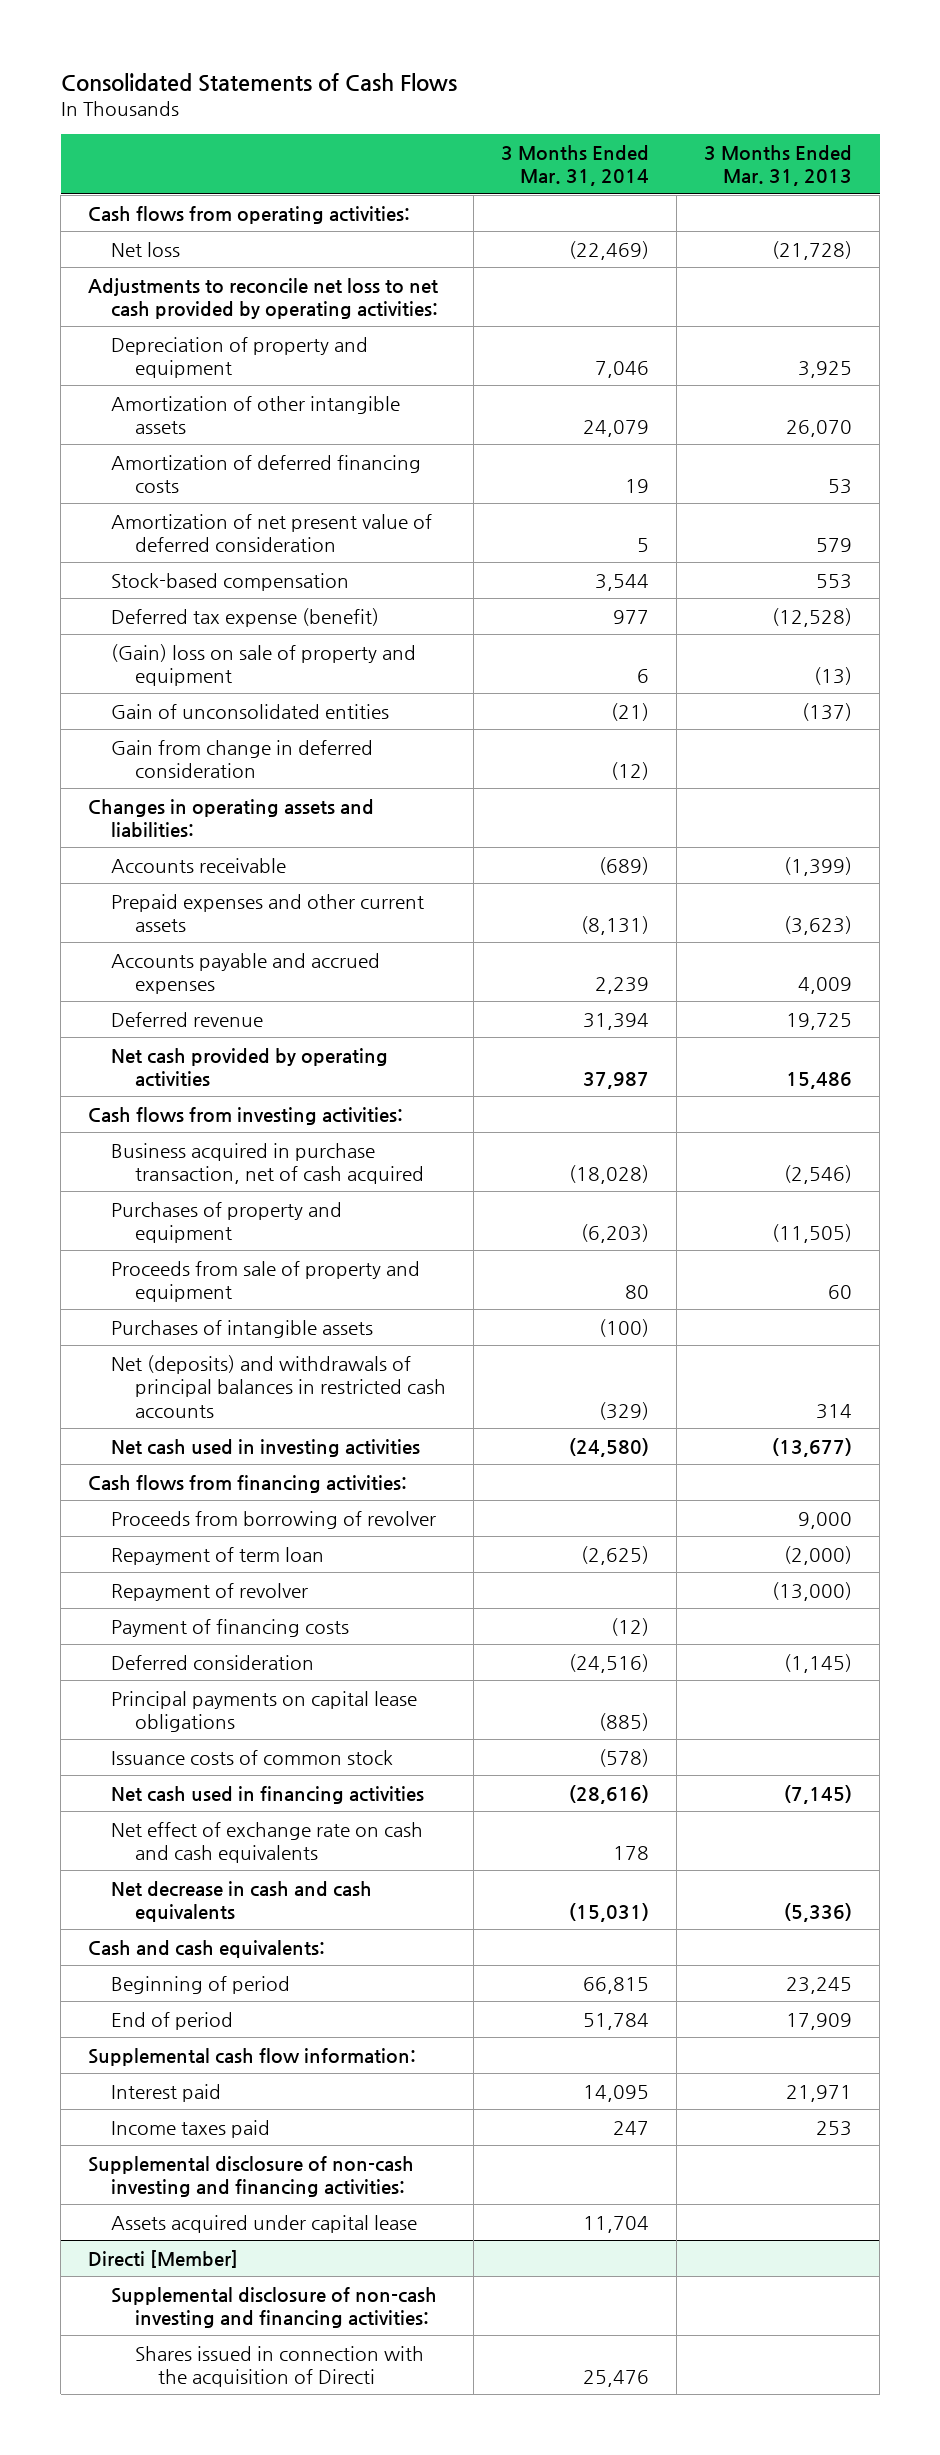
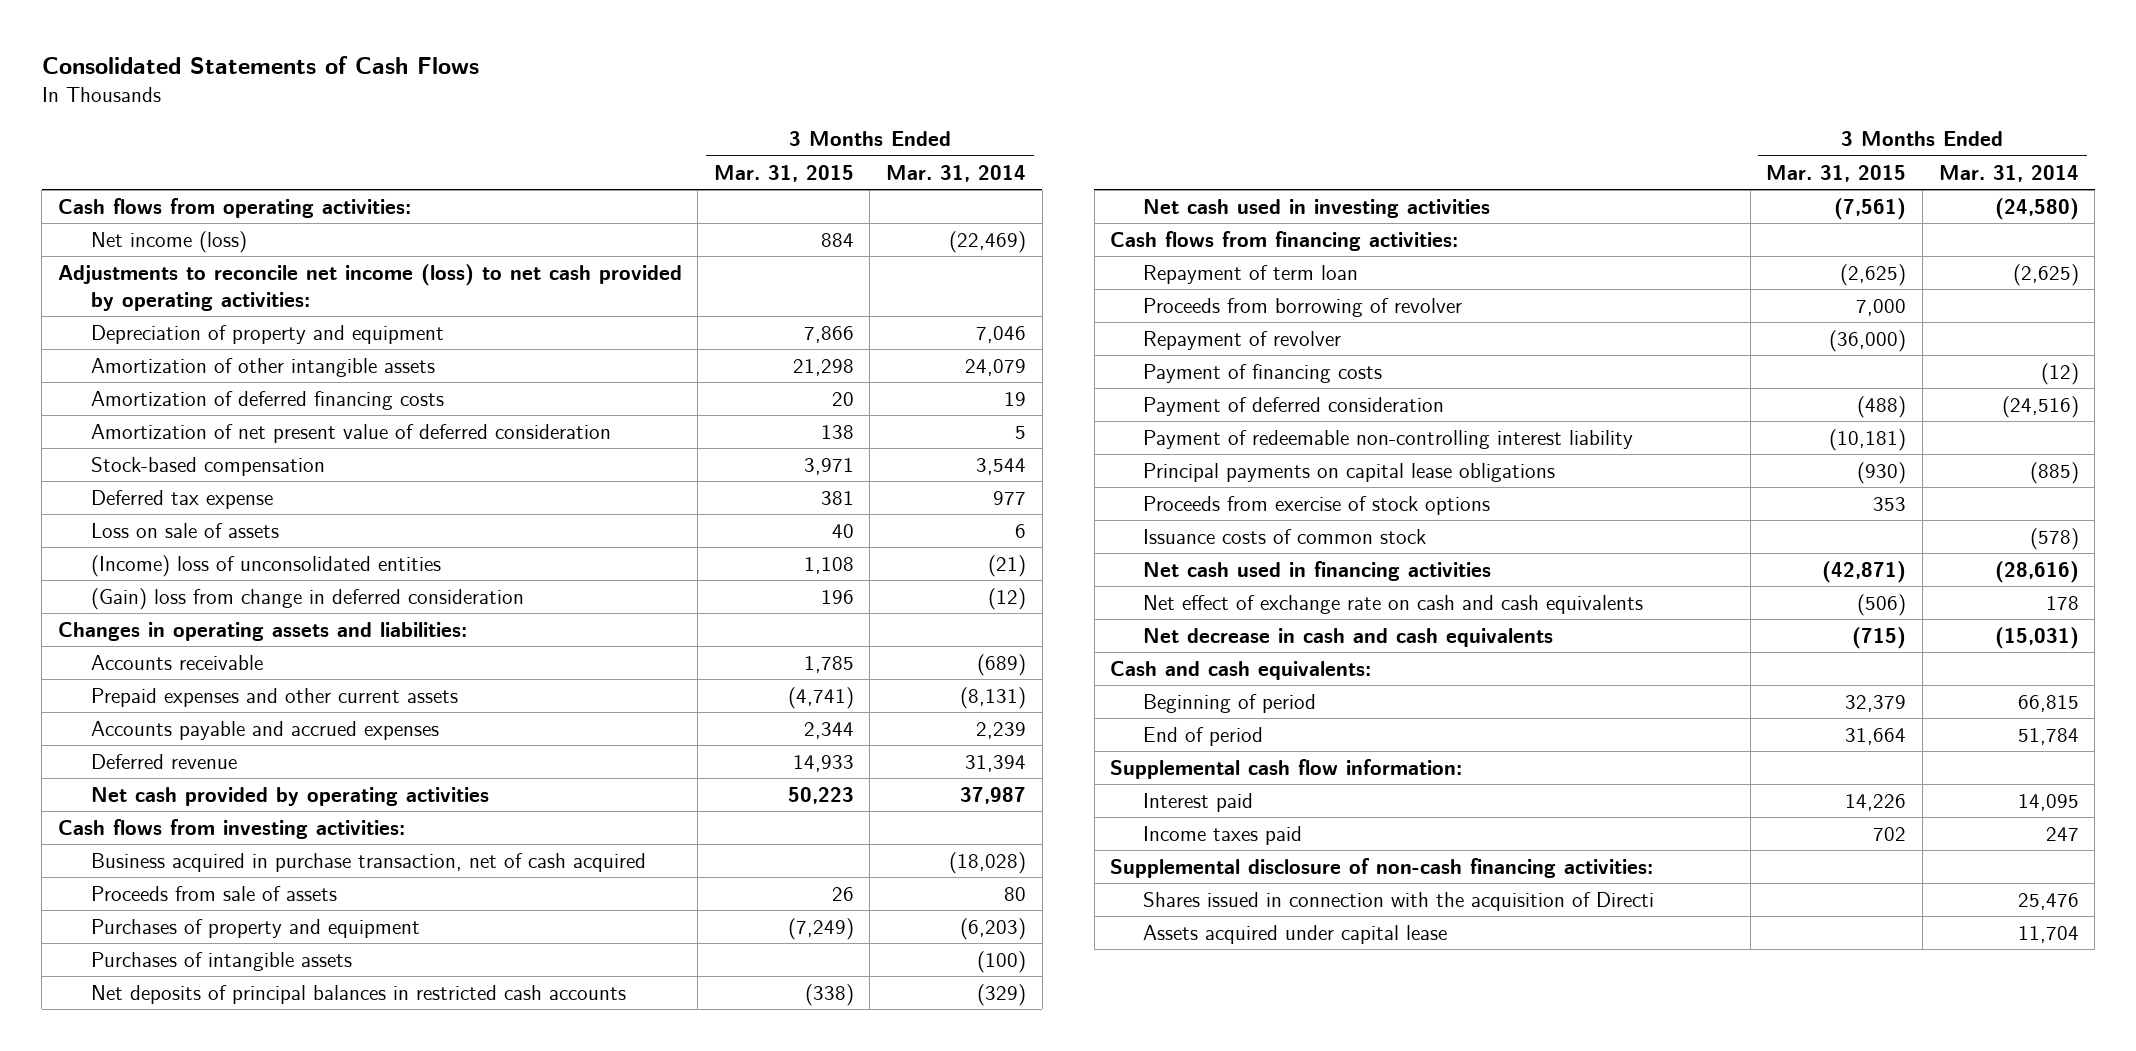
[703,144,852,187] 3 Months Ended Mar. 31, 2013 -> none
none -> [713,164,854,182] Mar. 31, 2015
[111,241,181,257] Net loss -> [90,230,247,253] Net income (loss)
[88,277,439,320] Adjustments to reconcile net loss to net cash provided by operating activities: -> [57,263,682,311] Adjustments to reconcile net income (loss) to net cash provided by operating activities:
[111,643,417,687] (Gain) loss on sale of property and equipment -> none
[111,607,380,627] Deferred tax expense (benefit) -> [90,489,273,509] Deferred tax expense
none -> [90,522,279,538] Loss on sale of assets
[111,703,390,719] Gain of unconsolidated entities -> [90,554,441,577] (Income) loss of unconsolidated entities
[111,739,374,779] Gain from change in deferred consideration -> [90,587,524,610] (Gain) loss from change in deferred consideration
none -> [90,885,337,901] Proceeds from sale of assets
[111,1260,421,1303] Proceeds from sale of property and equipment -> none
[111,1354,446,1418] Net (deposits) and withdrawals of principal balances in restricted cash accounts -> [90,984,626,1004] Net deposits of principal balances in restricted cash accounts
[111,1510,437,1529] Proceeds from borrowing of revolver -> [1143,297,1463,317] Proceeds from borrowing of revolver
[111,1654,315,1670] Deferred consideration -> [1143,396,1445,416] Payment of deferred consideration
none -> [1143,429,1634,449] Payment of redeemable non-controlling interest liability
none -> [1143,495,1491,515] Proceeds from exercise of stock options
[88,2249,239,2268] Directi [Member] -> none
[111,2286,438,2329] Supplemental disclosure of non-cash investing and financing activities: -> none
[88,2155,415,2198] Supplemental disclosure of non-cash investing and financing activities: -> [1110,857,1654,878] Supplemental disclosure of non-cash financing activities:
[111,2214,418,2233] Assets acquired under capital lease -> [1143,924,1448,944] Assets acquired under capital lease

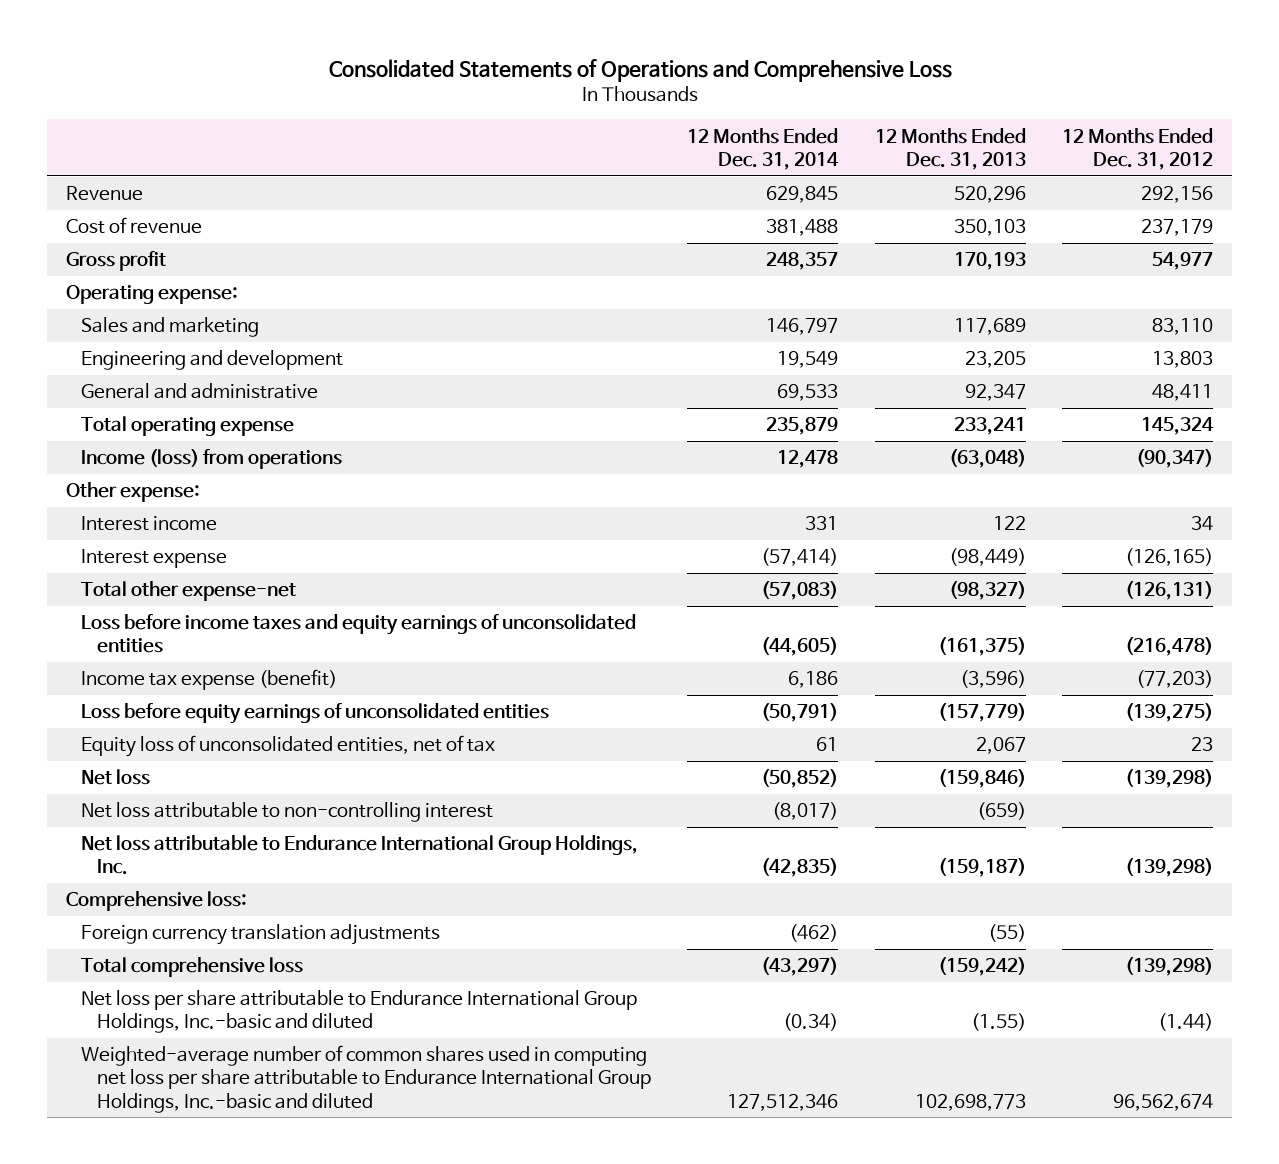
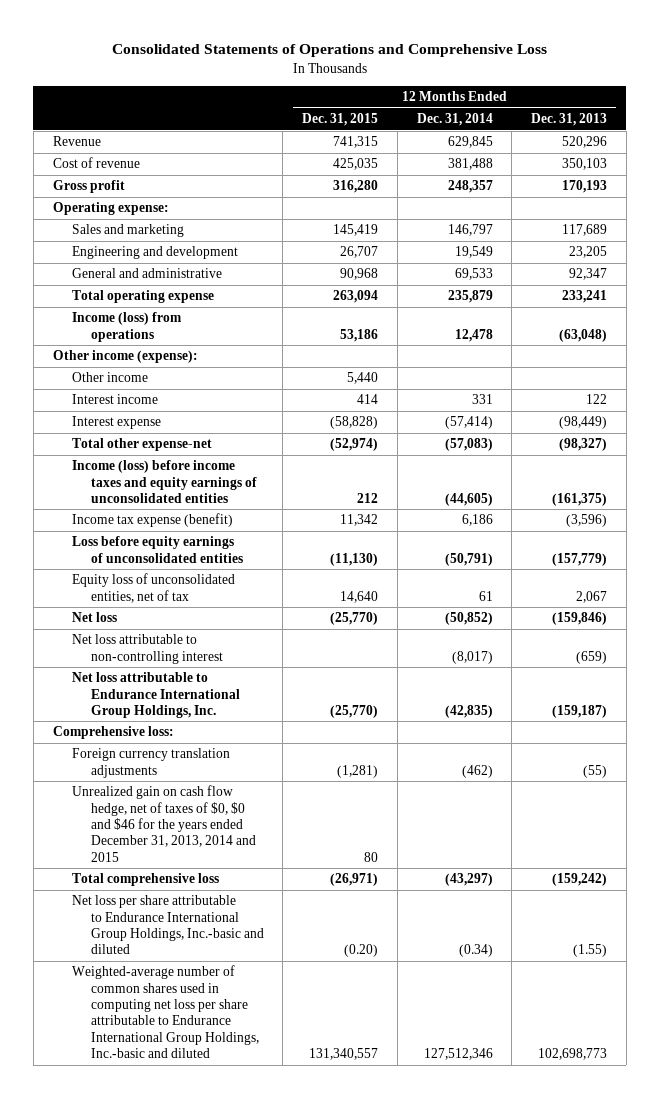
[1062,127,1214,170] 12 Months Ended Dec. 31, 2012 -> none
none -> [302,113,379,127] Dec. 31, 2015
[65,482,200,503] Other expense: -> [52,350,198,364] Other income (expense):
none -> [71,372,148,383] Other income
[81,614,637,654] Loss before income taxes and equity earnings of unconsolidated entities -> [71,460,257,503] Income (loss) before income taxes and equity earnings of unconsolidated entities
none -> [71,785,256,862] Unrealized gain on cash flow hedge, net of taxes of $0, $0 and $46 for the years ended December 31, 2013, 2014 and 2015

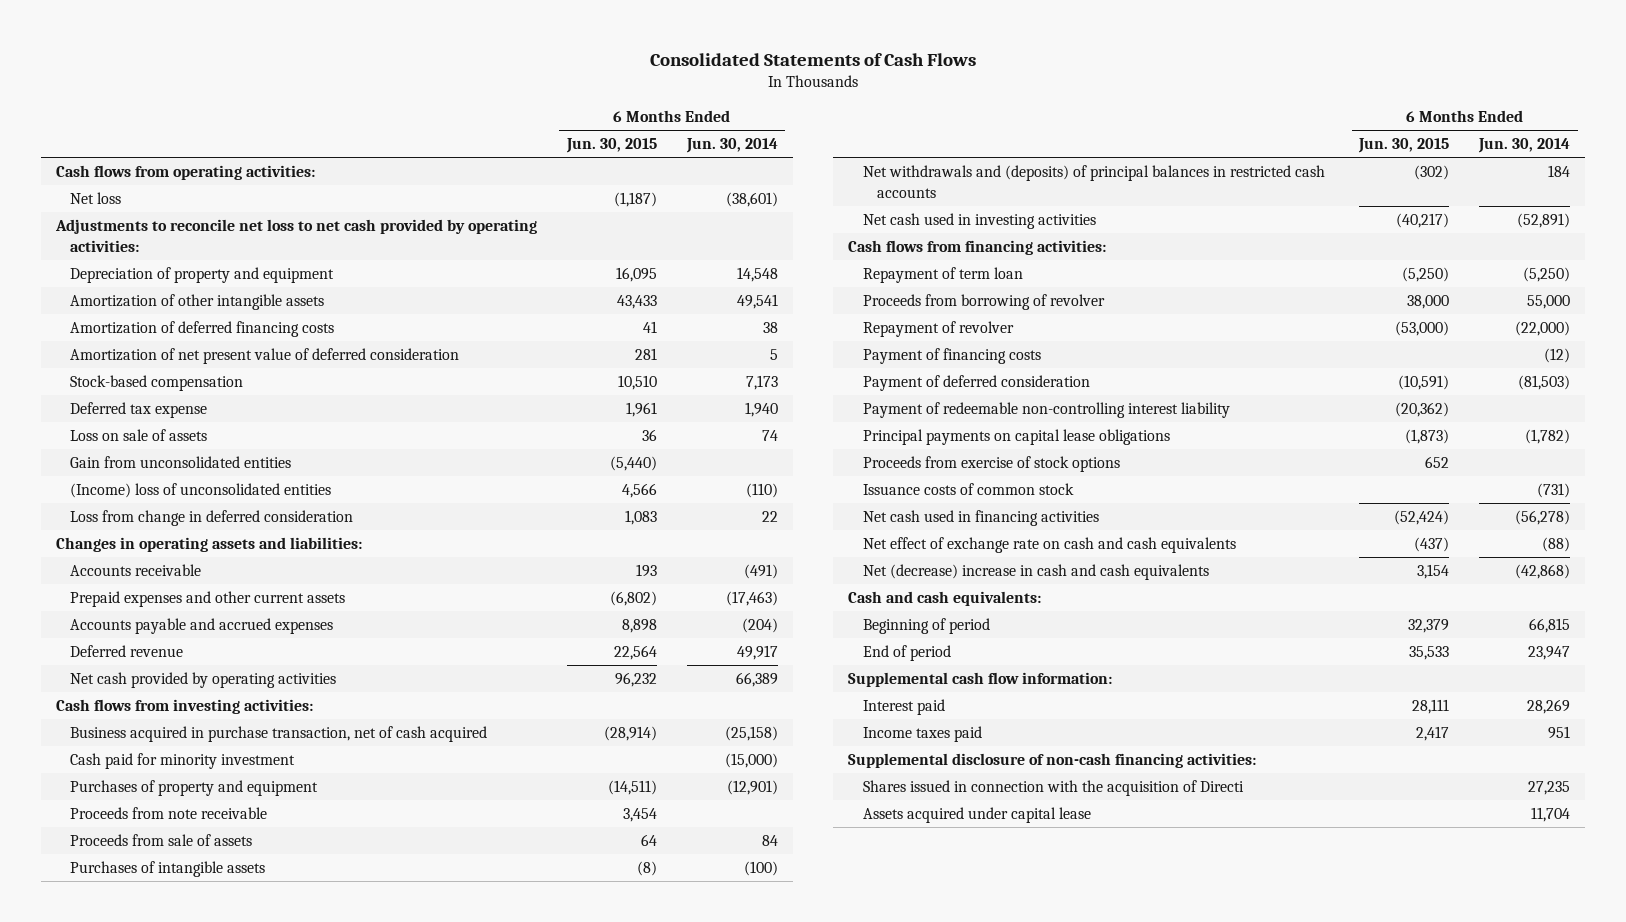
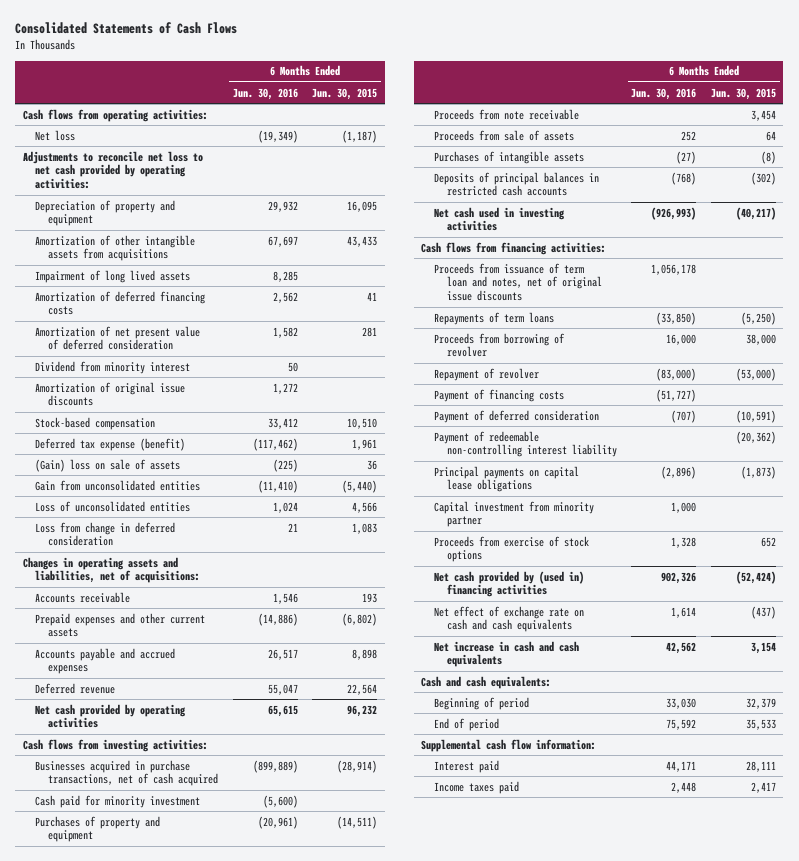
[685,138,778,154] Jun. 30, 2014 -> none
none -> [232,87,298,100] Jun. 30, 2016
[70,293,325,310] Amortization of other intangible assets -> [35,234,196,262] Amortization of other intangible assets from acquisitions
none -> [35,269,191,283] Impairment of long lived assets
none -> [35,360,191,374] Dividend from minority interest
none -> [35,381,186,407] Amortization of original issue discounts
[70,401,208,418] Deferred tax expense -> [35,437,186,451] Deferred tax expense (benefit)
[70,428,208,441] Loss on sale of assets -> [35,458,181,472] (Gain) loss on sale of assets
[70,482,332,498] (Income) loss of unconsolidated entities -> [35,500,191,512] Loss of unconsolidated entities
[55,536,362,552] Changes in operating assets and liabilities: -> [22,556,201,584] Changes in operating assets and liabilities, net of acquisitions:
[70,725,488,742] Business acquired in purchase transaction, net of cash acquired -> [35,759,219,787] Businesses acquired in purchase transactions, net of cash acquired
[862,164,1325,198] Net withdrawals and (deposits) of principal balances in restricted cash accounts -> [433,171,599,197] Deposits of principal balances in restricted cash accounts
none -> [433,262,602,302] Proceeds from issuance of term loan and notes, net of original issue discounts
[862,266,1023,283] Repayment of term loan -> [433,311,554,325] Repayments of term loans
none -> [433,500,594,528] Capital investment from minority partner
[862,482,1074,495] Issuance costs of common stock -> none
[862,509,1099,526] Net cash used in financing activities -> [433,570,584,598] Net cash provided by (used in) financing activities
[862,563,1209,580] Net (decrease) increase in cash and cash equivalents -> [433,640,579,668] Net increase in cash and cash equivalents
[848,752,1257,768] Supplemental disclosure of non-cash financing activities: -> none
[862,779,1244,796] Shares issued in connection with the acquisition of Directi -> none
[862,806,1091,823] Assets acquired under capital lease -> none

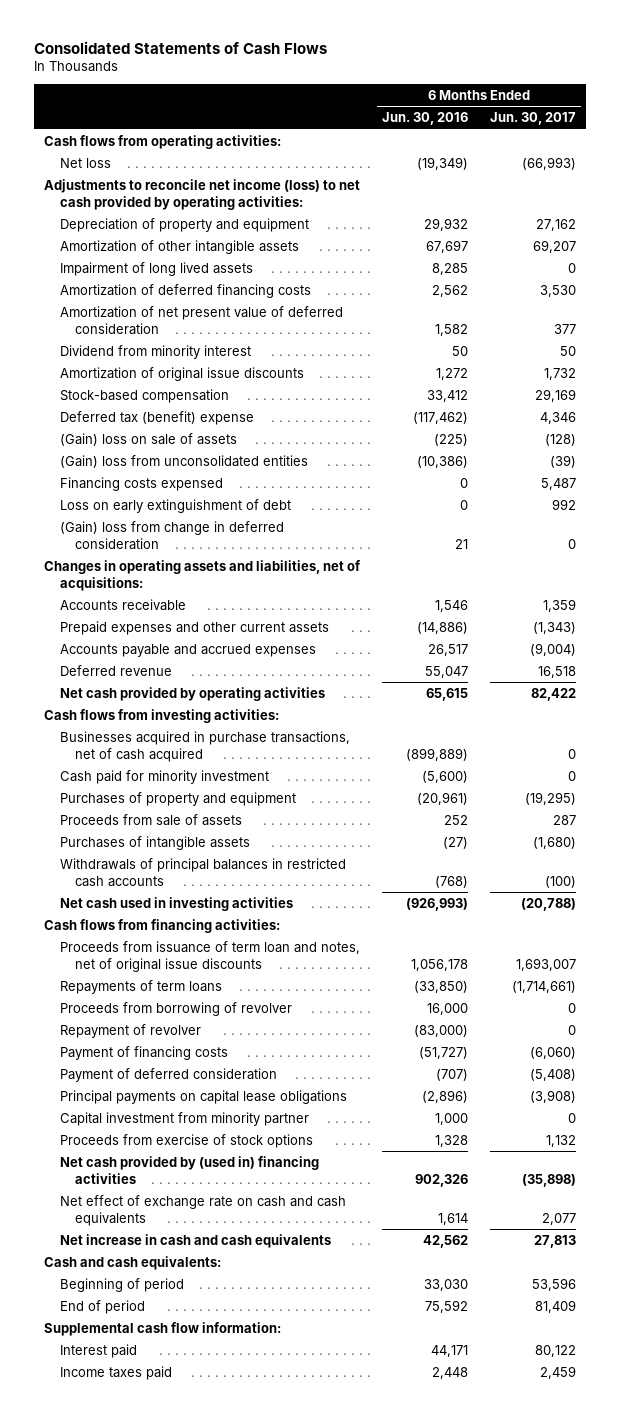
[312,87,378,100] Jun. 30, 2015 -> none
none -> [489,112,576,126] Jun. 30, 2017
[22,150,203,190] Adjustments to reconcile net loss to net cash provided by operating activities: -> [44,178,361,210] Adjustments to reconcile net income (loss) to net cash provided by operating activities:
[35,234,196,262] Amortization of other intangible assets from acquisitions -> [59,239,299,254] Amortization of other intangible assets
[35,437,186,451] Deferred tax expense (benefit) -> [59,410,254,425] Deferred tax (benefit) expense
[35,500,191,512] Loss of unconsolidated entities -> none
[35,479,201,491] Gain from unconsolidated entities -> [59,454,308,468] (Gain) loss from unconsolidated entities
[257,479,298,493] (11,410) -> [416,455,468,468] (10,386)
none -> [59,476,223,491] Financing costs expensed
none -> [59,498,291,513] Loss on early extinguishment of debt
[35,521,176,547] Loss from change in deferred consideration -> [59,520,284,550] (Gain) loss from change in deferred consideration
[433,108,579,120] Proceeds from note receivable -> none
[433,171,599,197] Deposits of principal balances in restricted cash accounts -> [59,857,346,887] Withdrawals of principal balances in restricted cash accounts
[433,430,617,458] Payment of redeemable non-controlling interest liability -> none

